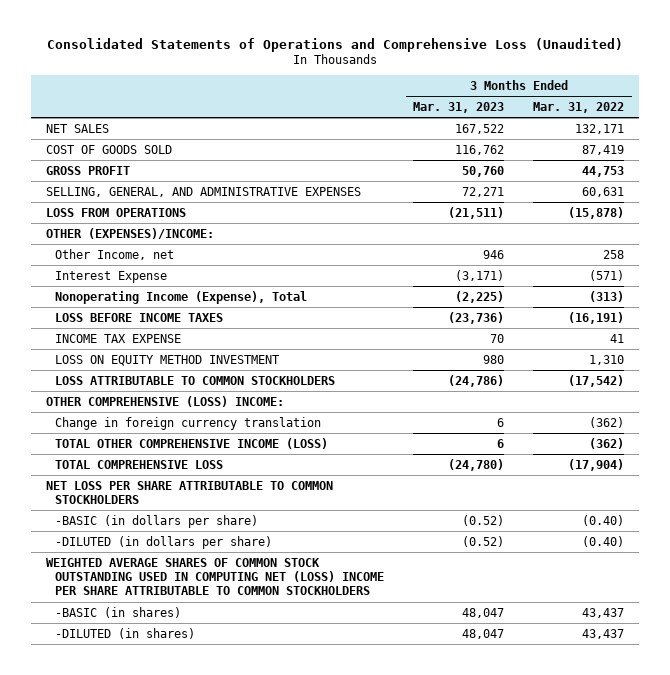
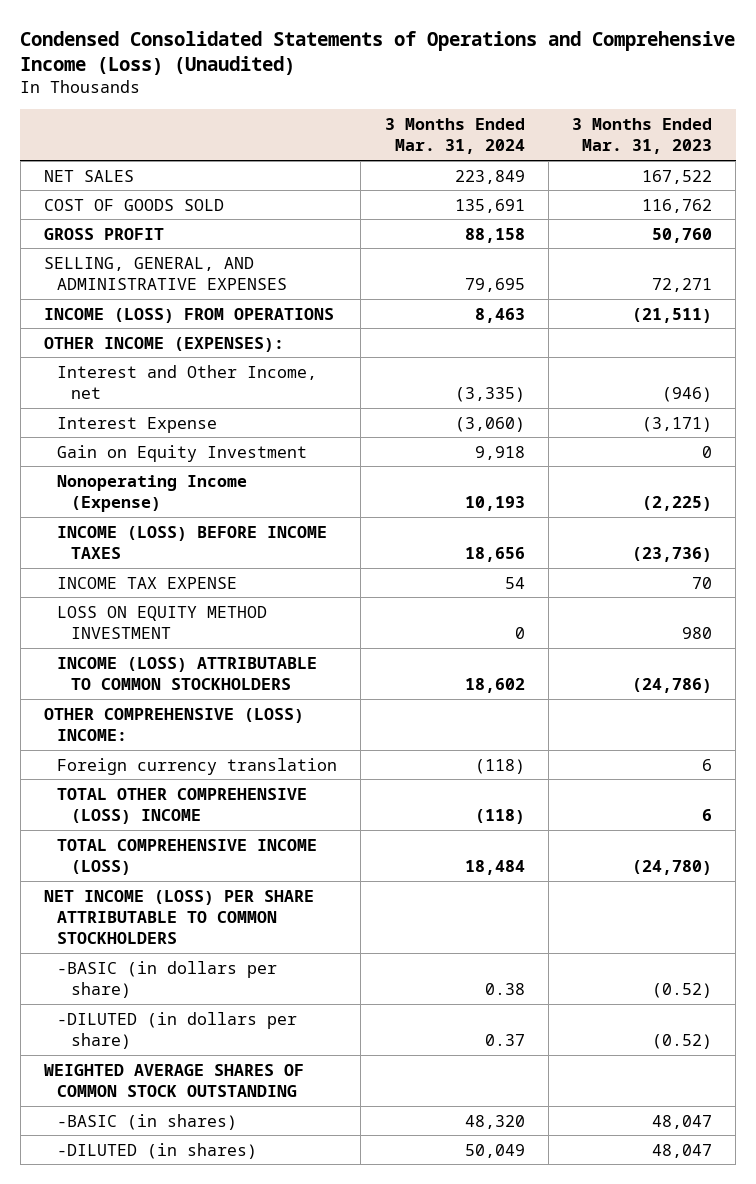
[47,37,624,52] Consolidated Statements of Operations and Comprehensive Loss (Unaudited) -> [20,30,736,76] Condensed Consolidated Statements of Operations and Comprehensive Income (Loss) (Unaudited)
[533,101,625,113] Mar. 31, 2022 -> none
none -> [384,118,525,155] 3 Months Ended Mar. 31, 2024
[45,207,186,217] LOSS FROM OPERATIONS -> [44,307,335,323] INCOME (LOSS) FROM OPERATIONS
[45,227,214,239] OTHER (EXPENSES)/INCOME: -> [44,336,285,352] OTHER INCOME (EXPENSES):
[54,248,174,260] Other Income, net -> [57,364,318,399] Interest and Other Income, net
[483,249,505,259] 946 -> [662,386,713,402] (946)
none -> [57,444,308,462] Gain on Equity Investment
[54,290,307,304] Nonoperating Income (Expense), Total -> [57,474,248,512] Nonoperating Income (Expense)
[54,312,223,322] LOSS BEFORE INCOME TAXES -> [57,525,328,559] INCOME (LOSS) BEFORE INCOME TAXES
[54,375,335,385] LOSS ATTRIBUTABLE TO COMMON STOCKHOLDERS -> [57,656,318,690] INCOME (LOSS) ATTRIBUTABLE TO COMMON STOCKHOLDERS
[54,416,321,430] Change in foreign currency translation -> [57,757,338,775] Foreign currency translation
[54,437,328,449] TOTAL OTHER COMPREHENSIVE INCOME (LOSS) -> [57,787,308,824] TOTAL OTHER COMPREHENSIVE (LOSS) INCOME
[54,459,223,469] TOTAL COMPREHENSIVE LOSS -> [57,838,318,875] TOTAL COMPREHENSIVE INCOME (LOSS)
[45,480,333,504] NET LOSS PER SHARE ATTRIBUTABLE TO COMMON STOCKHOLDERS -> [44,889,315,944] NET INCOME (LOSS) PER SHARE ATTRIBUTABLE TO COMMON STOCKHOLDERS
[45,557,384,596] WEIGHTED AVERAGE SHARES OF COMMON STOCK OUTSTANDING USED IN COMPUTING NET (LOSS) INCOME PER SHARE ATTRIBUTABLE TO COMMON STOCKHOLDERS -> [44,1063,305,1097] WEIGHTED AVERAGE SHARES OF COMMON STOCK OUTSTANDING

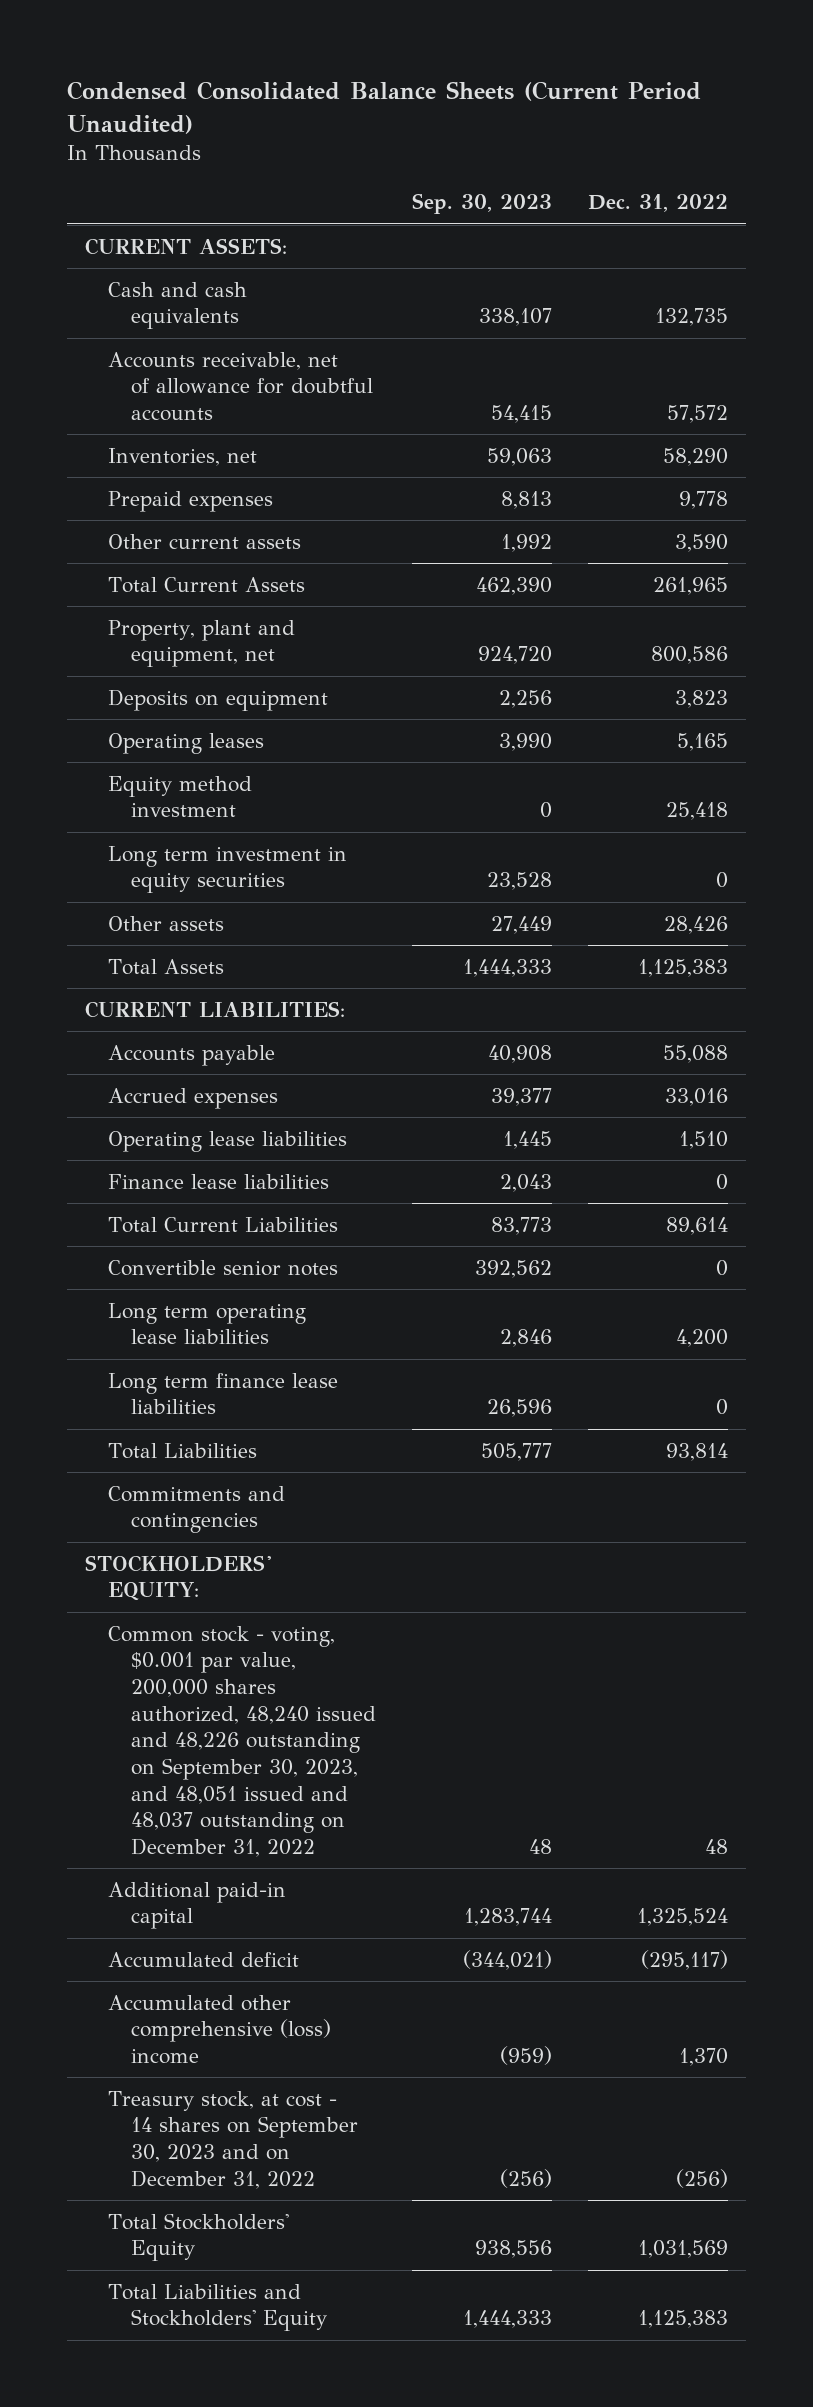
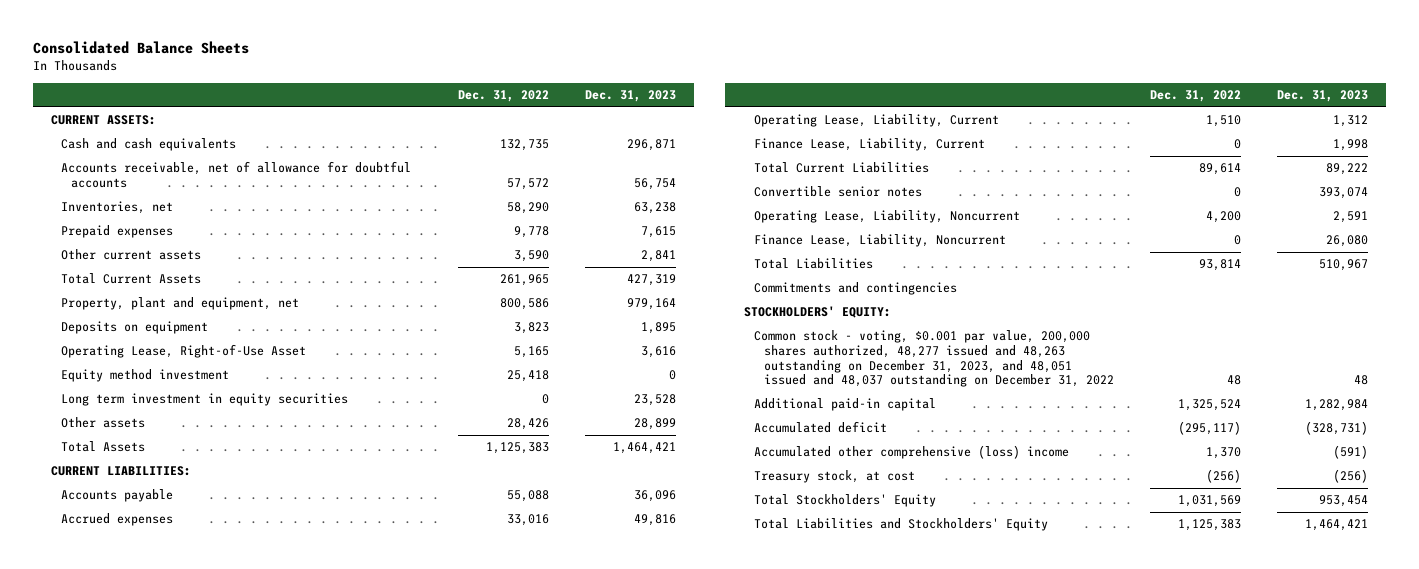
[67,81,702,134] Condensed Consolidated Balance Sheets (Current Period Unaudited) -> [33,40,250,54] Consolidated Balance Sheets
[411,193,552,215] Sep. 30, 2023 -> none
none -> [584,90,676,103] Dec. 31, 2023
[107,732,264,754] Operating leases -> [61,344,307,359] Operating Lease, Right-of-Use Asset
[107,1130,347,1152] Operating lease liabilities -> [753,114,999,128] Operating Lease, Liability, Current
[107,1173,329,1189] Finance lease liabilities -> [753,138,985,152] Finance Lease, Liability, Current
[107,1302,306,1345] Long term operating lease liabilities -> [753,210,1020,224] Operating Lease, Liability, Noncurrent
[107,1372,338,1415] Long term finance lease liabilities -> [753,234,1006,248] Finance Lease, Liability, Noncurrent
[107,1625,376,1857] Common stock - voting, $0.001 par value, 200,000 shares authorized, 48,240 issued and 48,226 outstanding on September 30, 2023, and 48,051 issued and 48,037 outstanding on December 31, 2022 -> [753,330,1114,388] Common stock - voting, $0.001 par value, 200,000 shares authorized, 48,277 issued and 48,263 outstanding on December 31, 2023, and 48,051 issued and 48,037 outstanding on December 31, 2022
[107,2090,358,2189] Treasury stock, at cost - 14 shares on September 30, 2023 and on December 31, 2022 -> [753,470,915,484] Treasury stock, at cost

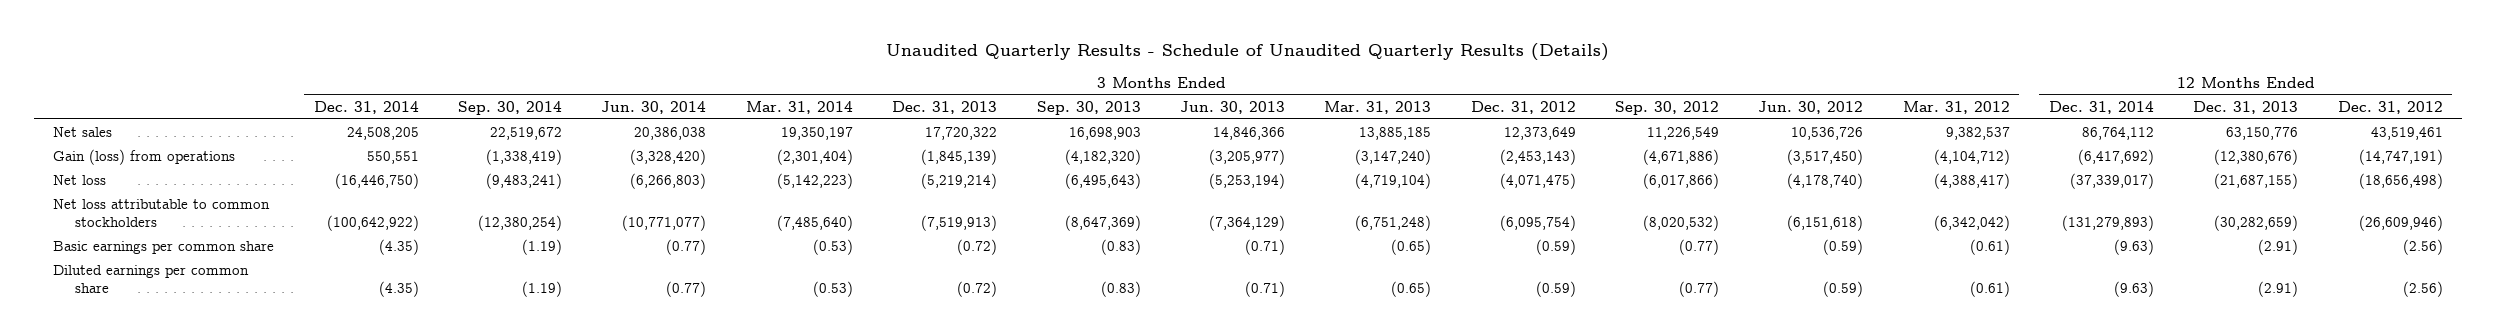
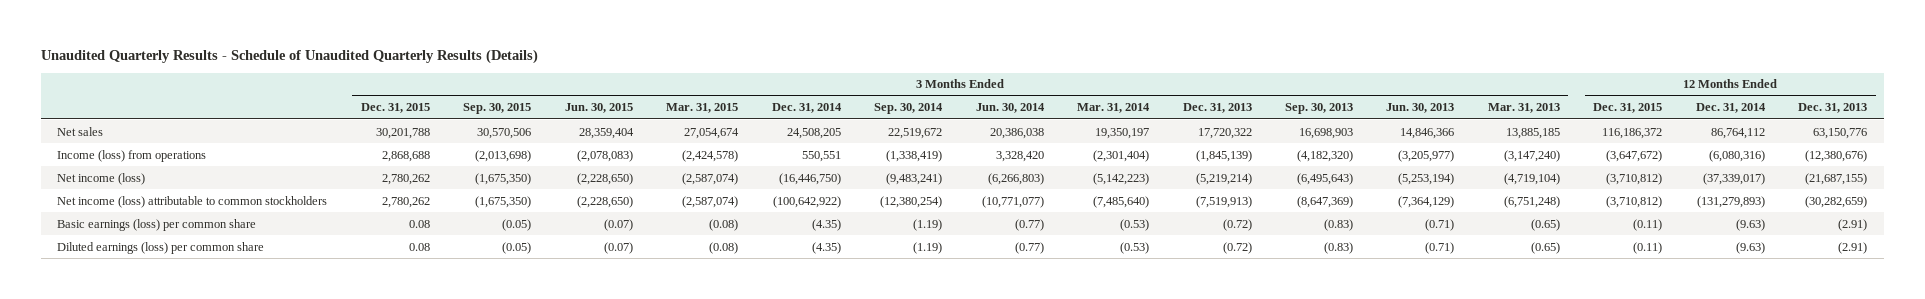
[1470,100,1576,114] Dec. 31, 2012 -> none
[1614,100,1719,115] Sep. 30, 2012 -> none
[1758,100,1864,114] Jun. 30, 2012 -> none
[1902,100,2010,114] Mar. 31, 2012 -> none
[2337,100,2443,114] Dec. 31, 2012 -> none
none -> [360,103,430,114] Dec. 31, 2015
none -> [463,103,532,115] Sep. 30, 2015
none -> [564,103,633,114] Jun. 30, 2015
none -> [666,103,739,114] Mar. 31, 2015
none -> [1593,103,1663,114] Dec. 31, 2015
[53,149,236,166] Gain (loss) from operations -> [57,149,207,162] Income (loss) from operations
[630,149,707,166] (3,328,420) -> [995,150,1044,162] 3,328,420
[2077,149,2154,166] (6,417,692) -> [1708,149,1765,162] (6,080,316)
[53,175,107,186] Net loss -> [57,172,146,185] Net income (loss)
[53,199,271,227] Net loss attributable to common stockholders -> [57,195,328,208] Net income (loss) attributable to common stockholders
[53,241,275,255] Basic earnings per common share -> [57,218,257,231] Basic earnings (loss) per common share
[53,265,250,293] Diluted earnings per common share -> [57,241,265,254] Diluted earnings (loss) per common share

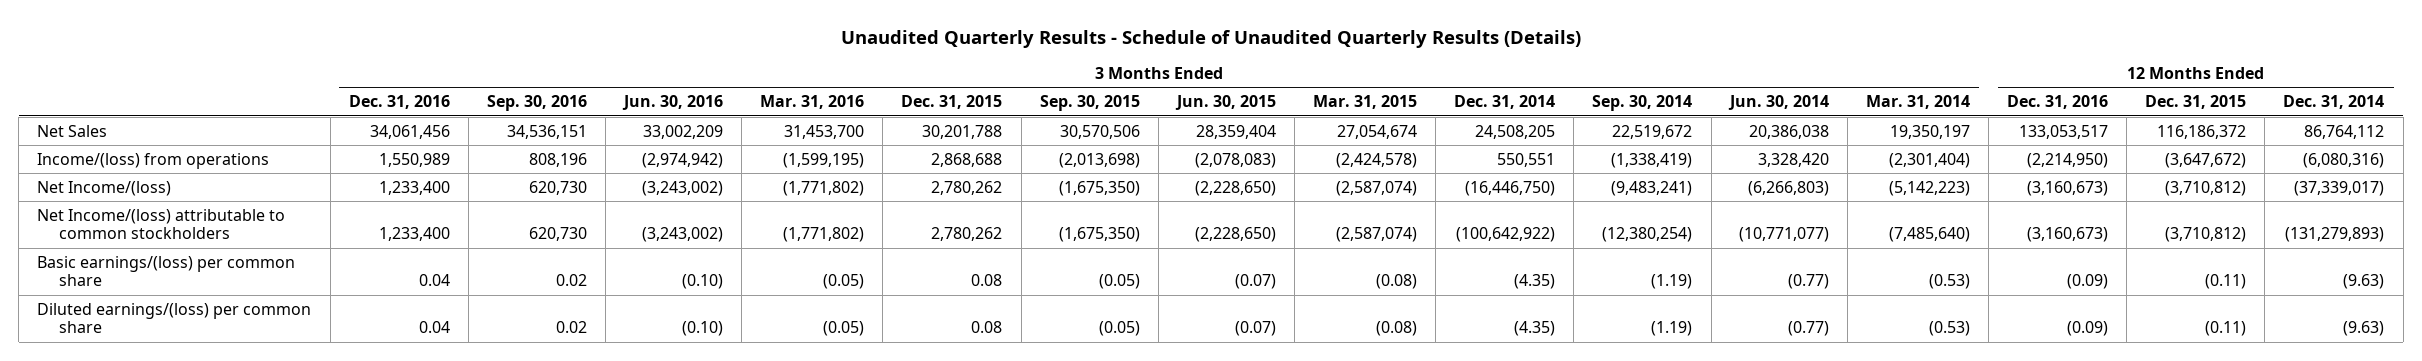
[1182,103,1252,114] Dec. 31, 2013 -> none
[1284,103,1353,115] Sep. 30, 2013 -> none
[1386,103,1455,114] Jun. 30, 2013 -> none
[1487,103,1560,114] Mar. 31, 2013 -> none
[1798,103,1868,114] Dec. 31, 2013 -> none
none -> [348,95,450,110] Dec. 31, 2016
none -> [486,95,587,112] Sep. 30, 2016
none -> [622,95,724,111] Jun. 30, 2016
none -> [760,95,865,110] Mar. 31, 2016
none -> [2007,95,2109,110] Dec. 31, 2016
[57,126,104,136] Net sales -> [37,124,108,137] Net Sales
[57,149,207,162] Income (loss) from operations -> [37,152,270,169] Income/(loss) from operations
[57,172,146,185] Net income (loss) -> [37,180,172,196] Net Income/(loss)
[57,195,328,208] Net income (loss) attributable to common stockholders -> [37,208,286,240] Net Income/(loss) attributable to common stockholders
[57,218,257,231] Basic earnings (loss) per common share -> [37,255,296,287] Basic earnings/(loss) per common share
[57,241,265,254] Diluted earnings (loss) per common share -> [37,302,312,334] Diluted earnings/(loss) per common share

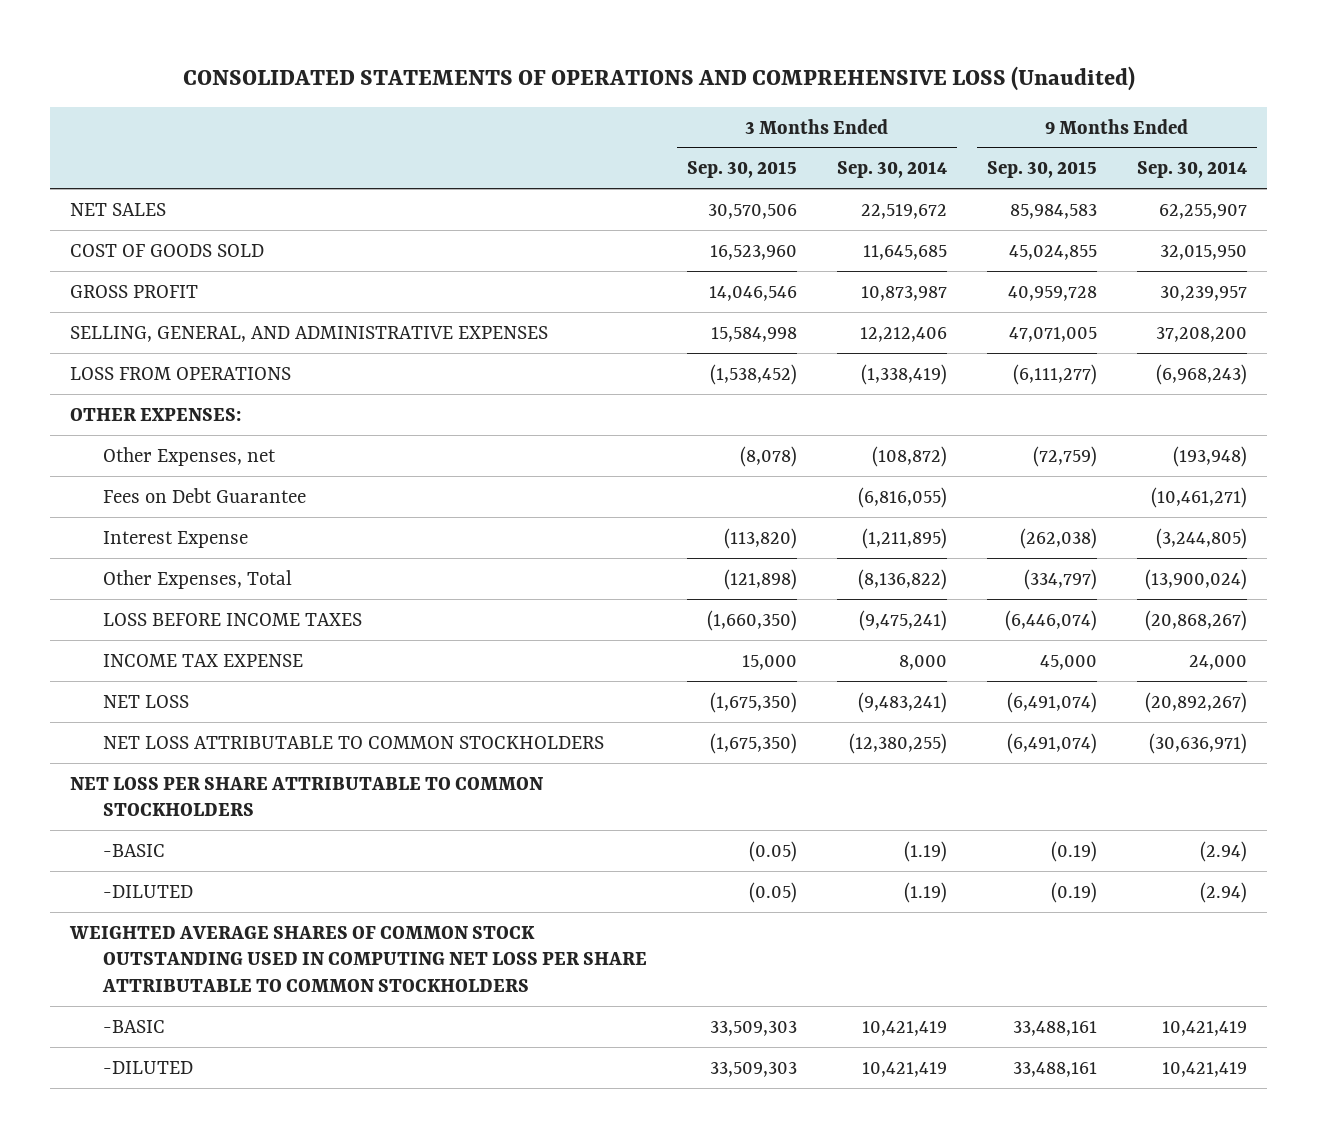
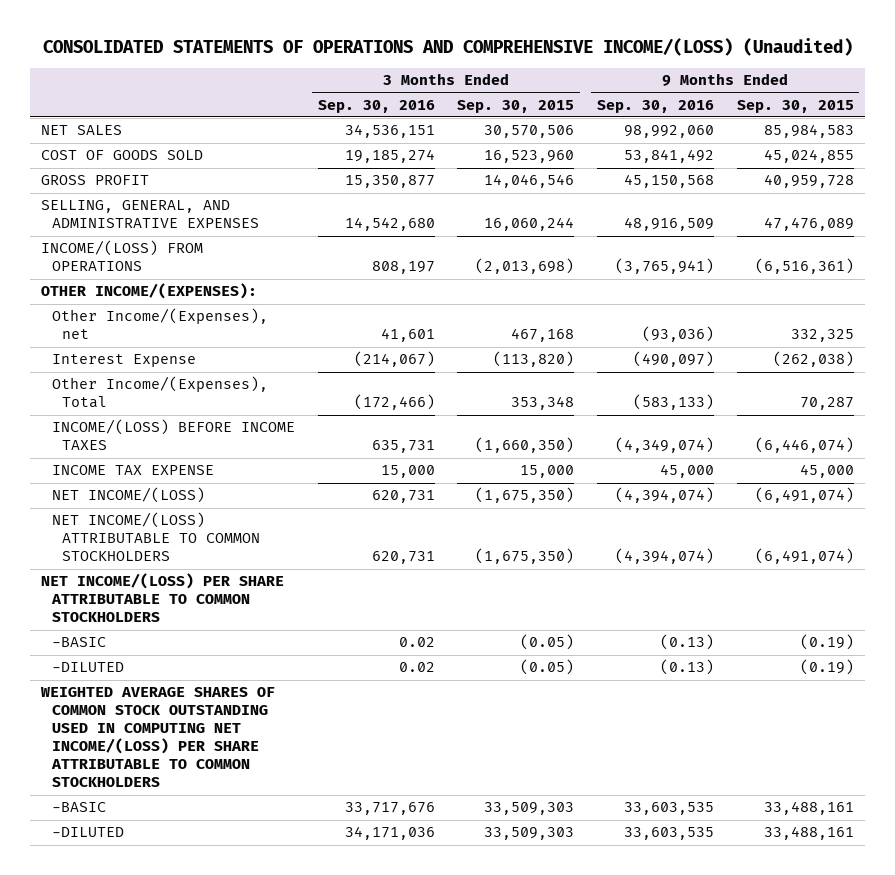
[182,65,1135,91] CONSOLIDATED STATEMENTS OF OPERATIONS AND COMPREHENSIVE LOSS (Unaudited) -> [42,37,853,56] CONSOLIDATED STATEMENTS OF OPERATIONS AND COMPREHENSIVE INCOME/(LOSS) (Unaudited)
[836,161,947,179] Sep. 30, 2014 -> none
[1136,161,1247,179] Sep. 30, 2014 -> none
none -> [317,99,435,113] Sep. 30, 2016
none -> [596,99,714,113] Sep. 30, 2016
[103,487,307,503] Fees on Debt Guarantee -> none
[710,326,797,342] 15,584,998 -> [484,217,575,232] 16,060,244
[1008,326,1097,342] 47,071,005 -> [763,217,854,232] 47,476,089
[70,366,292,380] LOSS FROM OPERATIONS -> [41,240,204,272] INCOME/(LOSS) FROM OPERATIONS
[709,363,797,385] (1,538,452) -> [475,258,575,275] (2,013,698)
[1012,363,1097,385] (6,111,277) -> [754,258,854,275] (6,516,361)
[70,407,242,421] OTHER EXPENSES: -> [41,283,258,300] OTHER INCOME/(EXPENSES):
[103,446,277,466] Other Expenses, net -> [51,308,268,340] Other Income/(Expenses), net
[739,445,797,467] (8,078) -> [511,328,575,343] 467,168
[1032,445,1097,467] (72,759) -> [790,329,854,343] 332,325
[103,569,293,589] Other Expenses, Total -> [51,376,268,409] Other Income/(Expenses), Total
[723,568,797,590] (121,898) -> [511,396,575,411] 353,348
[1023,568,1097,590] (334,797) -> [799,397,854,411] 70,287
[103,612,363,626] LOSS BEFORE INCOME TAXES -> [51,419,295,451] INCOME/(LOSS) BEFORE INCOME TAXES
[103,694,190,708] NET LOSS -> [51,487,205,504] NET INCOME/(LOSS)
[103,735,605,749] NET LOSS ATTRIBUTABLE TO COMMON STOCKHOLDERS -> [51,512,261,562] NET INCOME/(LOSS) ATTRIBUTABLE TO COMMON STOCKHOLDERS
[70,776,544,817] NET LOSS PER SHARE ATTRIBUTABLE TO COMMON STOCKHOLDERS -> [41,573,285,623] NET INCOME/(LOSS) PER SHARE ATTRIBUTABLE TO COMMON STOCKHOLDERS
[69,925,648,992] WEIGHTED AVERAGE SHARES OF COMMON STOCK OUTSTANDING USED IN COMPUTING NET LOSS PER SHARE ATTRIBUTABLE TO COMMON STOCKHOLDERS -> [40,687,276,788] WEIGHTED AVERAGE SHARES OF COMMON STOCK OUTSTANDING USED IN COMPUTING NET INCOME/(LOSS) PER SHARE ATTRIBUTABLE TO COMMON STOCKHOLDERS

